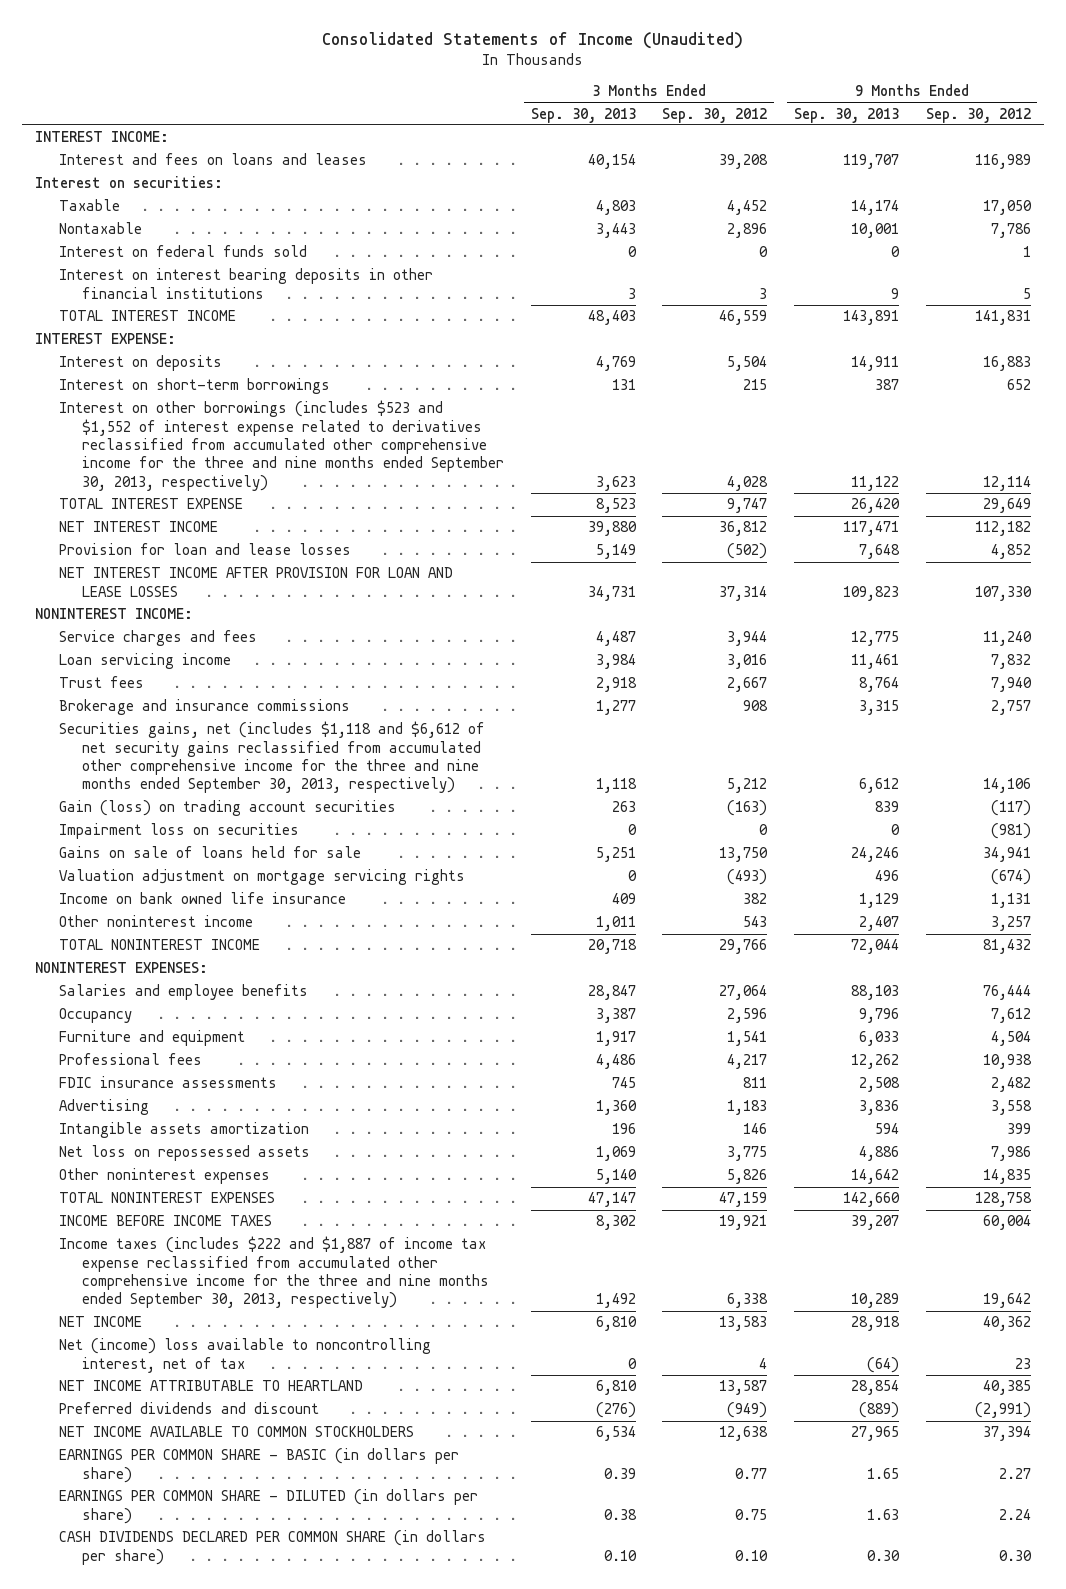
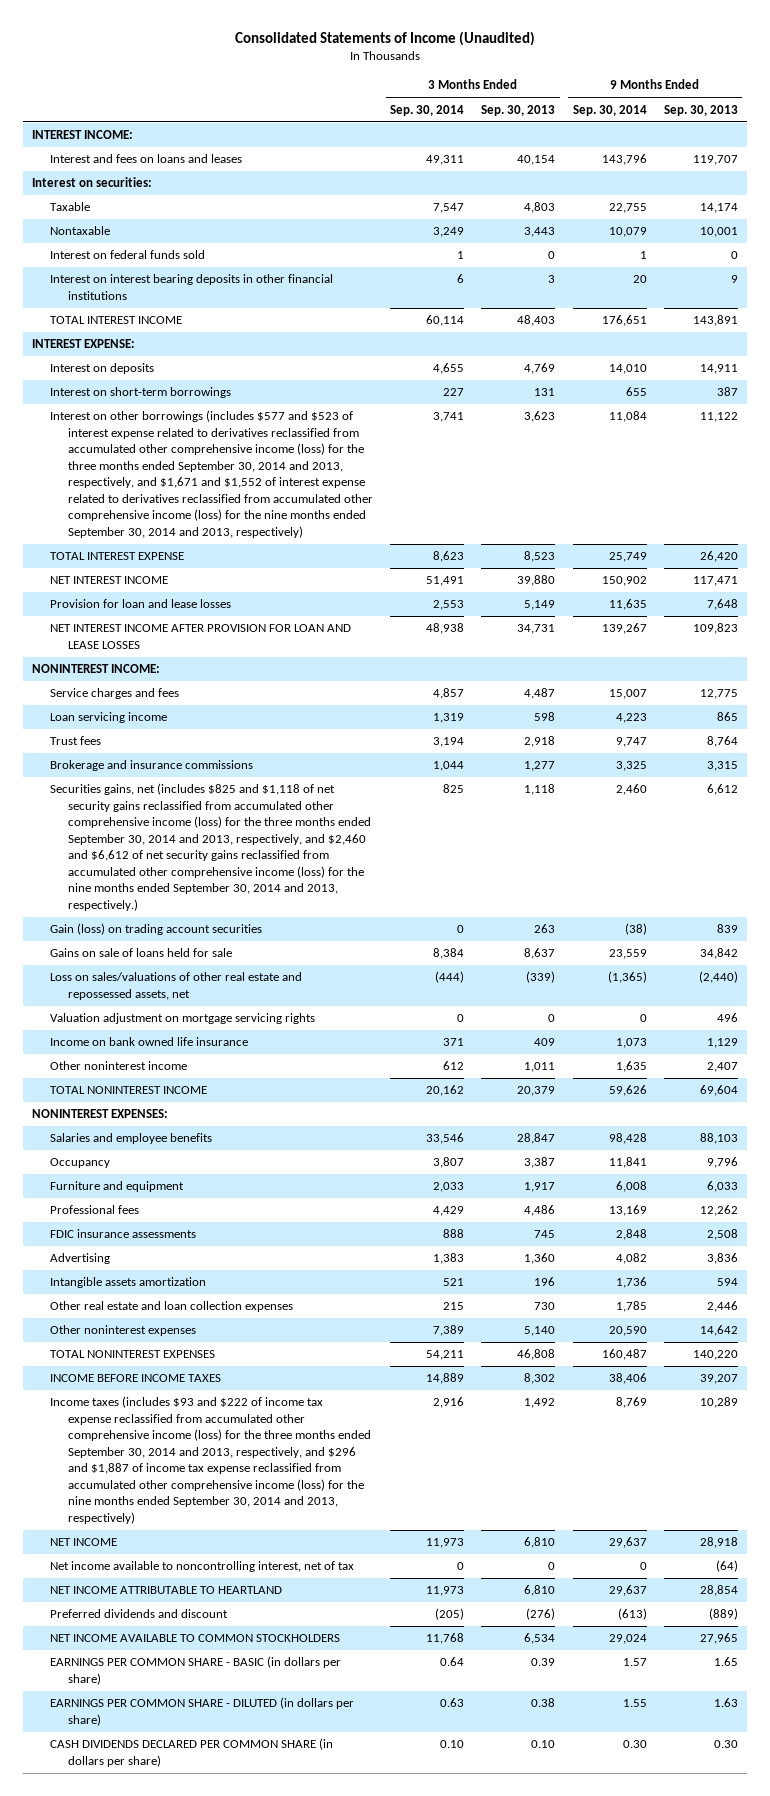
[662,107,768,123] Sep. 30, 2012 -> none
[925,107,1031,123] Sep. 30, 2012 -> none
none -> [390,104,465,116] Sep. 30, 2014
none -> [572,104,647,116] Sep. 30, 2014
[58,400,505,491] Interest on other borrowings (includes $523 and $1,552 of interest expense related to derivatives reclassified from accumulated other comprehensive income for the three and nine months ended September 30, 2013, respectively) -> [49,410,373,538] Interest on other borrowings (includes $577 and $523 of interest expense related to derivatives reclassified from accumulated other comprehensive income (loss) for the three months ended September 30, 2014 and 2013, respectively, and $1,671 and $1,552 of interest expense related to derivatives reclassified from accumulated other comprehensive income (loss) for the nine months ended September 30, 2014 and 2013, respectively)
[595,654,636,670] 3,984 -> [534,712,556,722] 598
[850,654,899,670] 11,461 -> [716,712,738,722] 865
[58,721,485,794] Securities gains, net (includes $1,118 and $6,612 of net security gains reclassified from accumulated other comprehensive income for the three and nine months ended September 30, 2013, respectively) -> [49,783,371,911] Securities gains, net (includes $825 and $1,118 of net security gains reclassified from accumulated other comprehensive income (loss) for the three months ended September 30, 2014 and 2013, respectively, and $2,460 and $6,612 of net security gains reclassified from accumulated other comprehensive income (loss) for the nine months ended September 30, 2014 and 2013, respectively.)
[58,823,299,840] Impairment loss on securities -> none
[595,847,636,863] 5,251 -> [524,948,556,960] 8,637
[850,847,899,863] 24,246 -> [699,948,738,960] 34,842
none -> [49,972,302,1000] Loss on sales/valuations of other real estate and repossessed assets, net
[587,939,637,955] 20,718 -> [517,1086,556,1097] 20,379
[850,939,899,955] 72,044 -> [699,1085,738,1097] 69,604
[58,1145,310,1162] Net loss on repossessed assets -> none
none -> [49,1301,293,1313] Other real estate and loan collection expenses
[587,1192,636,1208] 47,147 -> [517,1349,556,1361] 46,808
[842,1192,900,1208] 142,660 -> [692,1350,738,1361] 140,220
[58,1236,490,1309] Income taxes (includes $222 and $1,887 of income tax expense reclassified from accumulated other comprehensive income for the three and nine months ended September 30, 2013, respectively) -> [49,1396,371,1524] Income taxes (includes $93 and $222 of income tax expense reclassified from accumulated other comprehensive income (loss) for the three months ended September 30, 2014 and 2013, respectively, and $296 and $1,887 of income tax expense reclassified from accumulated other comprehensive income (loss) for the nine months ended September 30, 2014 and 2013, respectively)
[58,1338,431,1373] Net (income) loss available to noncontrolling interest, net of tax -> [49,1561,354,1573] Net income available to noncontrolling interest, net of tax

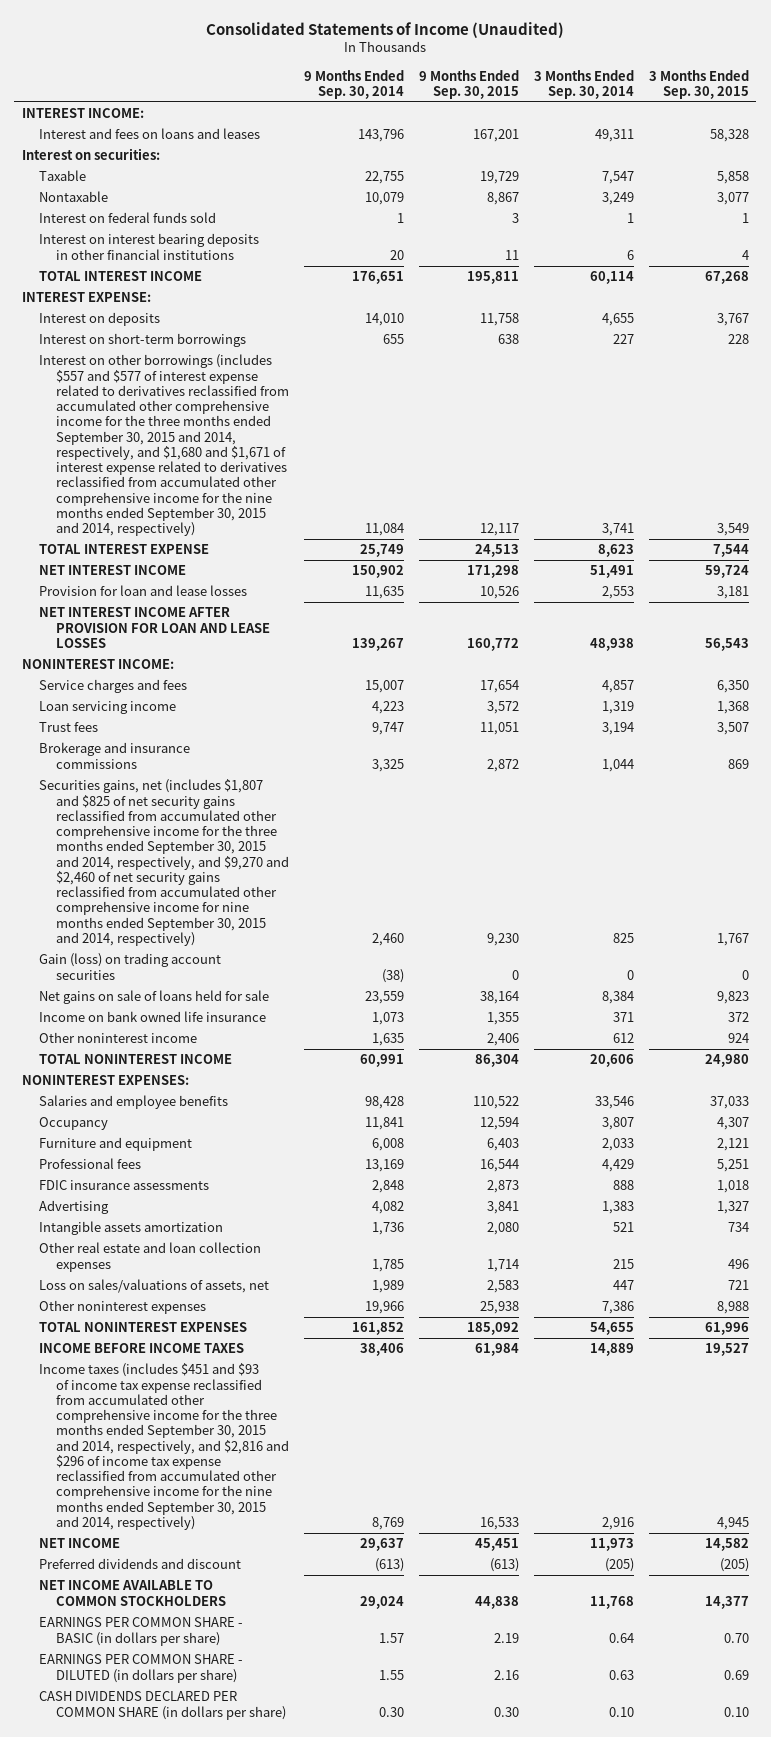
[481,104,556,116] Sep. 30, 2013 -> none
[663,104,738,116] Sep. 30, 2013 -> none
none -> [419,69,520,99] 9 Months Ended Sep. 30, 2015
none -> [648,69,749,99] 3 Months Ended Sep. 30, 2015
[49,410,373,538] Interest on other borrowings (includes $577 and $523 of interest expense related to derivatives reclassified from accumulated other comprehensive income (loss) for the three months ended September 30, 2014 and 2013, respectively, and $1,671 and $1,552 of interest expense related to derivatives reclassified from accumulated other comprehensive income (loss) for the nine months ended September 30, 2014 and 2013, respectively) -> [39,354,290,537] Interest on other borrowings (includes $557 and $577 of interest expense related to derivatives reclassified from accumulated other comprehensive income for the three months ended September 30, 2015 and 2014, respectively, and $1,680 and $1,671 of interest expense related to derivatives reclassified from accumulated other comprehensive income for the nine months ended September 30, 2015 and 2014, respectively)
[49,783,371,911] Securities gains, net (includes $825 and $1,118 of net security gains reclassified from accumulated other comprehensive income (loss) for the three months ended September 30, 2014 and 2013, respectively, and $2,460 and $6,612 of net security gains reclassified from accumulated other comprehensive income (loss) for the nine months ended September 30, 2014 and 2013, respectively.) -> [39,779,290,947] Securities gains, net (includes $1,807 and $825 of net security gains reclassified from accumulated other comprehensive income for the three months ended September 30, 2015 and 2014, respectively, and $9,270 and $2,460 of net security gains reclassified from accumulated other comprehensive income for nine months ended September 30, 2015 and 2014, respectively)
[49,972,302,1000] Loss on sales/valuations of other real estate and repossessed assets, net -> none
[49,1013,315,1025] Valuation adjustment on mortgage servicing rights -> none
[49,948,232,958] Gains on sale of loans held for sale -> [39,990,270,1005] Net gains on sale of loans held for sale
[426,1085,465,1097] 20,162 -> [589,1054,634,1068] 20,606
[608,1085,647,1097] 59,626 -> [360,1054,405,1068] 60,991
none -> [39,1279,270,1294] Loss on sales/valuations of assets, net
[433,1325,465,1337] 7,389 -> [601,1301,634,1315] 7,386
[608,1326,647,1337] 20,590 -> [365,1301,405,1315] 19,966
[426,1350,465,1361] 54,211 -> [589,1322,634,1336] 54,655
[601,1349,647,1361] 160,487 -> [352,1322,405,1336] 161,852
[49,1396,371,1524] Income taxes (includes $93 and $222 of income tax expense reclassified from accumulated other comprehensive income (loss) for the three months ended September 30, 2014 and 2013, respectively, and $296 and $1,887 of income tax expense reclassified from accumulated other comprehensive income (loss) for the nine months ended September 30, 2014 and 2013, respectively) -> [39,1363,290,1531] Income taxes (includes $451 and $93 of income tax expense reclassified from accumulated other comprehensive income for the three months ended September 30, 2015 and 2014, respectively, and $2,816 and $296 of income tax expense reclassified from accumulated other comprehensive income for the nine months ended September 30, 2015 and 2014, respectively)
[49,1561,354,1573] Net income available to noncontrolling interest, net of tax -> none
[49,1586,282,1595] NET INCOME ATTRIBUTABLE TO HEARTLAND -> none

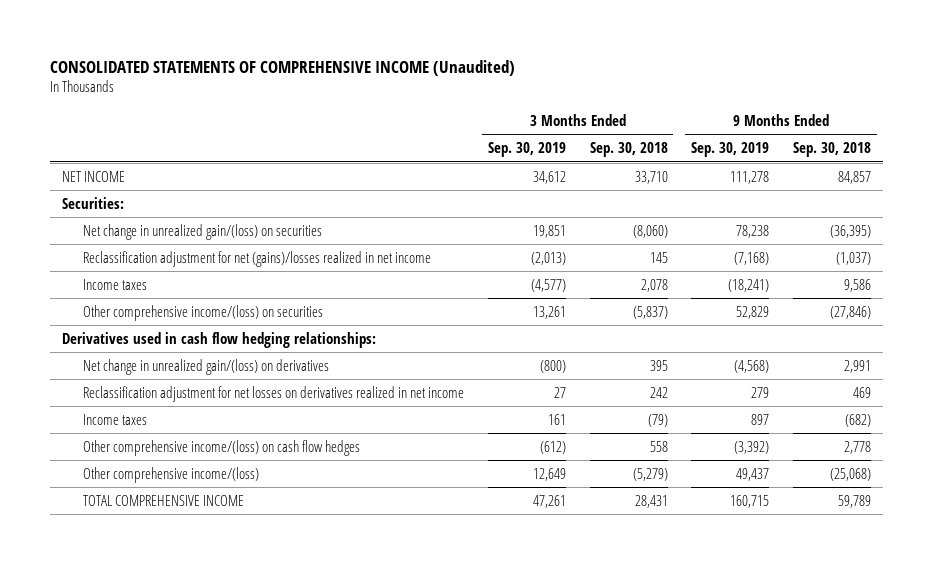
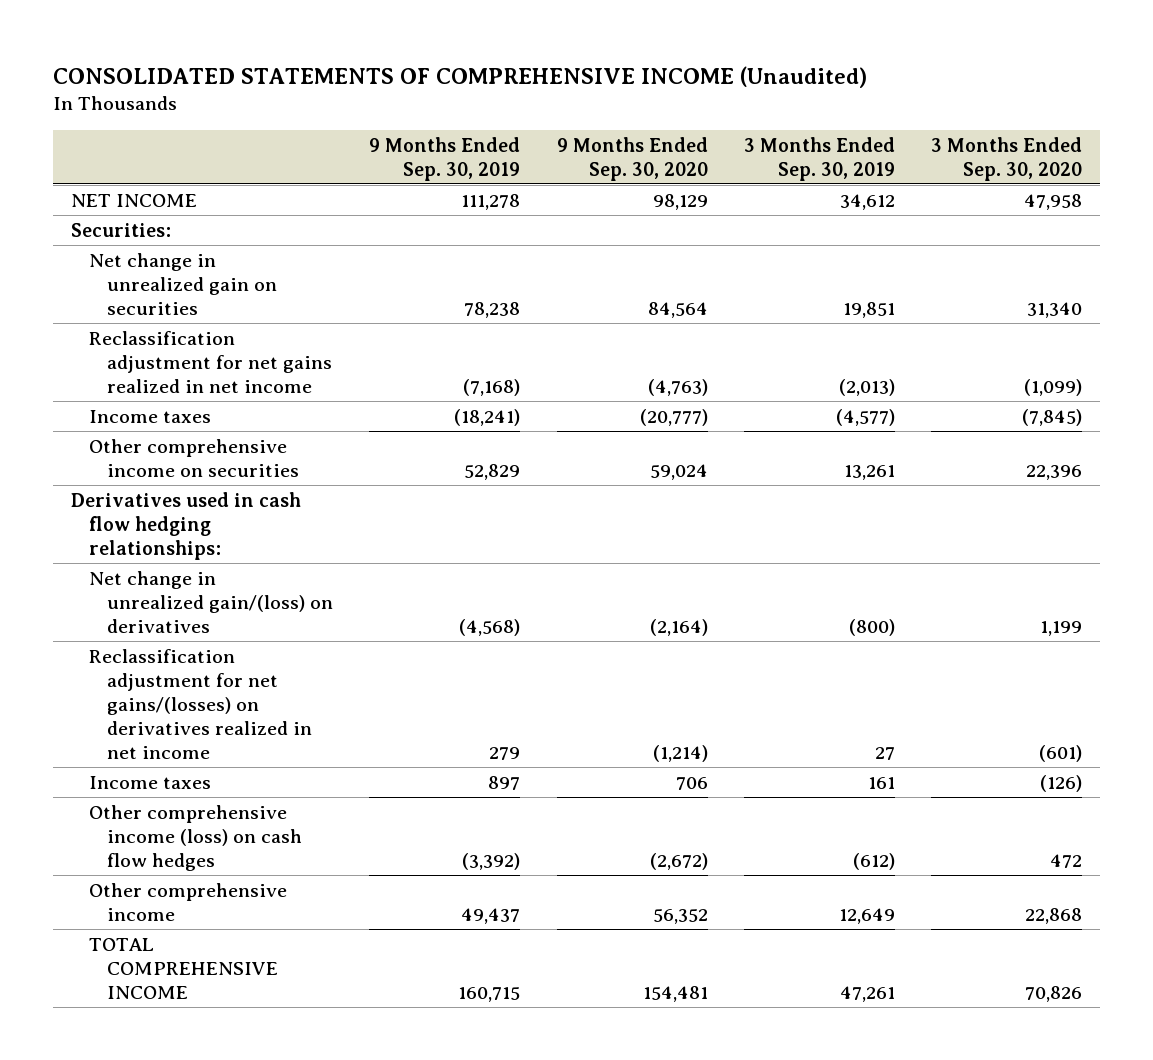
[589,142,668,158] Sep. 30, 2018 -> none
[793,142,872,158] Sep. 30, 2018 -> none
none -> [556,136,708,181] 9 Months Ended Sep. 30, 2020
none -> [931,136,1083,181] 3 Months Ended Sep. 30, 2020
[82,223,322,240] Net change in unrealized gain/(loss) on securities -> [89,252,278,315] Net change in unrealized gain on securities
[82,250,431,267] Reclassification adjustment for net (gains)/losses realized in net income -> [89,330,333,393] Reclassification adjustment for net gains realized in net income
[82,304,323,321] Other comprehensive income/(loss) on securities -> [89,438,300,477] Other comprehensive income on securities
[82,385,464,402] Reclassification adjustment for net losses on derivatives realized in net income -> [89,648,313,759] Reclassification adjustment for net gains/(losses) on derivatives realized in net income
[82,439,360,456] Other comprehensive income/(loss) on cash flow hedges -> [89,804,303,871] Other comprehensive income (loss) on cash flow hedges
[82,466,259,483] Other comprehensive income/(loss) -> [89,882,288,921] Other comprehensive income

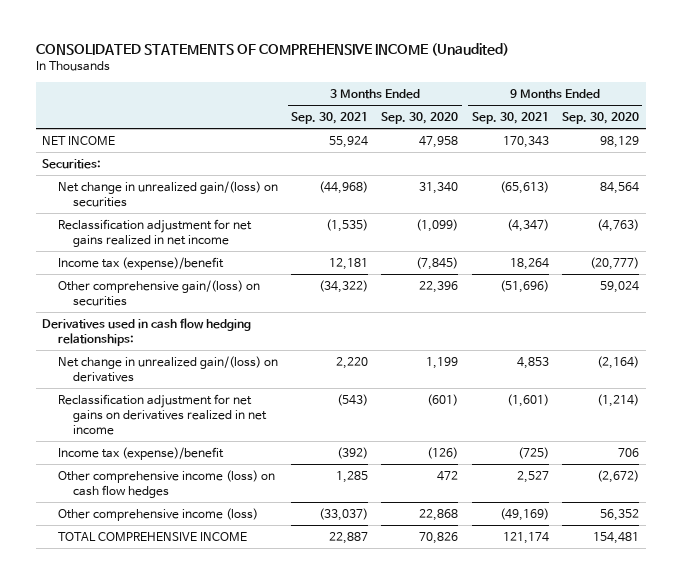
[369,136,521,181] 9 Months Ended Sep. 30, 2019 -> none
[743,136,895,181] 3 Months Ended Sep. 30, 2019 -> none
none -> [291,112,369,125] Sep. 30, 2021
none -> [471,112,549,125] Sep. 30, 2021
[89,252,278,315] Net change in unrealized gain on securities -> [57,180,278,208] Net change in unrealized gain/(loss) on securities
[89,409,212,423] Income taxes -> [57,256,224,270] Income tax (expense)/benefit
[89,438,300,477] Other comprehensive income on securities -> [57,279,260,307] Other comprehensive gain/(loss) on securities
[89,648,313,759] Reclassification adjustment for net gains/(losses) on derivatives realized in net income -> [57,393,268,436] Reclassification adjustment for net gains on derivatives realized in net income
[89,775,212,789] Income taxes -> [57,446,224,460] Income tax (expense)/benefit
[89,882,288,921] Other comprehensive income -> [57,507,258,521] Other comprehensive income (loss)

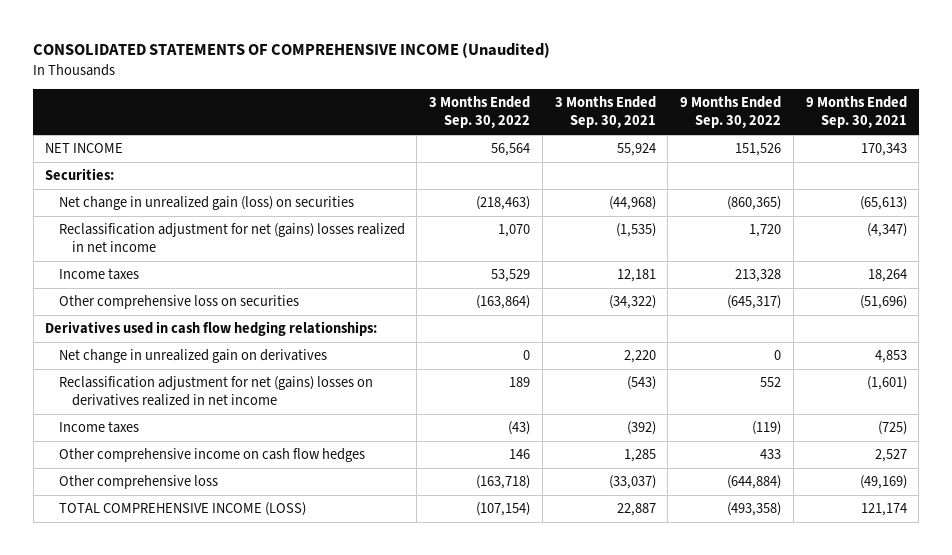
[381,112,459,125] Sep. 30, 2020 -> none
[562,112,640,125] Sep. 30, 2020 -> none
none -> [429,96,531,129] 3 Months Ended Sep. 30, 2022
none -> [680,96,782,129] 9 Months Ended Sep. 30, 2022
[57,180,278,208] Net change in unrealized gain/(loss) on securities -> [58,196,354,211] Net change in unrealized gain (loss) on securities
[57,218,252,248] Reclassification adjustment for net gains realized in net income -> [58,223,405,253] Reclassification adjustment for net (gains) losses realized in net income
[57,256,224,270] Income tax (expense)/benefit -> [58,268,139,281] Income taxes
[57,279,260,307] Other comprehensive gain/(loss) on securities -> [58,295,299,310] Other comprehensive loss on securities
[57,355,278,383] Net change in unrealized gain/(loss) on derivatives -> [58,349,327,364] Net change in unrealized gain on derivatives
[57,393,268,436] Reclassification adjustment for net gains on derivatives realized in net income -> [58,376,373,407] Reclassification adjustment for net (gains) losses on derivatives realized in net income
[57,446,224,460] Income tax (expense)/benefit -> [58,421,139,434] Income taxes
[57,469,275,499] Other comprehensive income (loss) on cash flow hedges -> [58,448,365,463] Other comprehensive income on cash flow hedges
[57,507,258,521] Other comprehensive income (loss) -> [58,475,218,490] Other comprehensive loss
[57,531,247,541] TOTAL COMPREHENSIVE INCOME -> [58,502,306,517] TOTAL COMPREHENSIVE INCOME (LOSS)

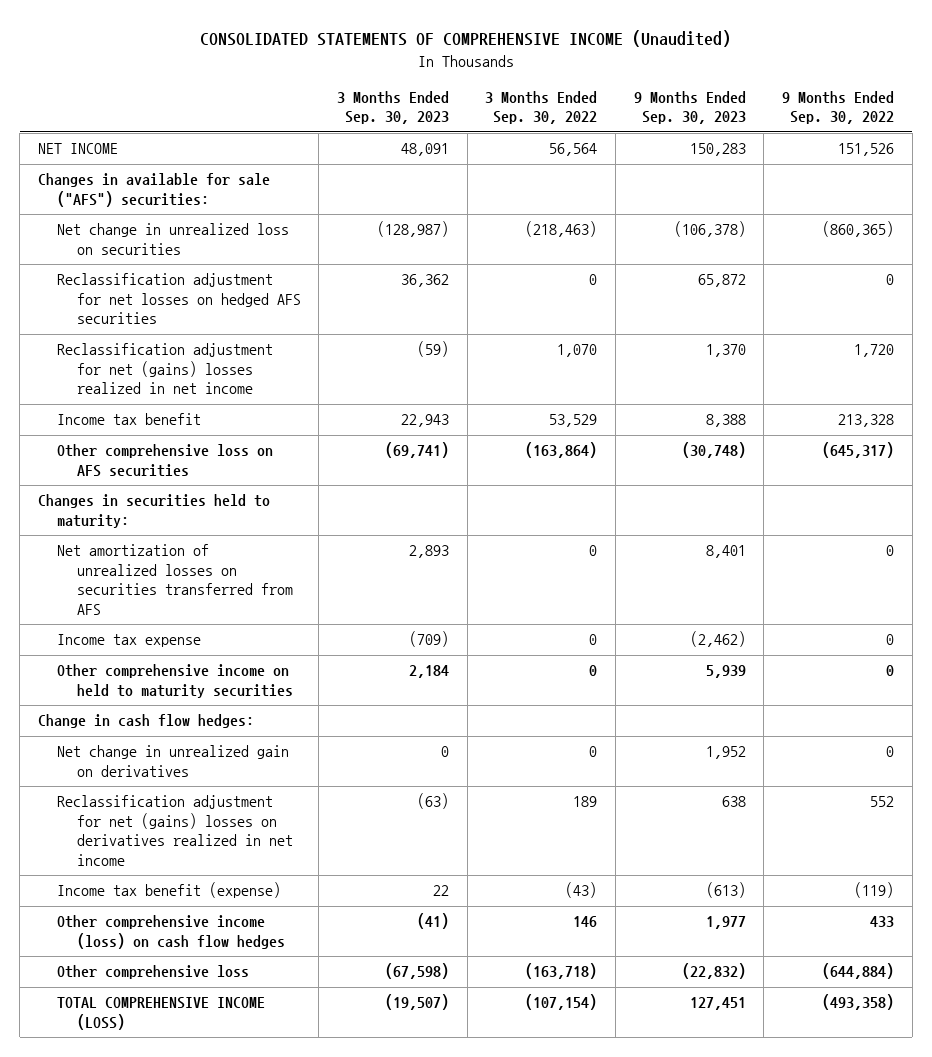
[554,96,656,129] 3 Months Ended Sep. 30, 2021 -> none
[805,96,907,129] 9 Months Ended Sep. 30, 2021 -> none
none -> [337,90,450,125] 3 Months Ended Sep. 30, 2023
none -> [633,90,746,125] 9 Months Ended Sep. 30, 2023
[45,168,115,181] Securities: -> [38,173,271,207] Changes in available for sale ("AFS") securities:
[58,196,354,211] Net change in unrealized gain (loss) on securities -> [57,223,290,255] Net change in unrealized loss on securities
none -> [57,273,301,325] Reclassification adjustment for net losses on hedged AFS securities
[58,268,139,281] Income taxes -> [57,413,202,426] Income tax benefit
[58,295,299,310] Other comprehensive loss on securities -> [57,444,274,477] Other comprehensive loss on AFS securities
none -> [38,494,271,528] Changes in securities held to maturity:
none -> [57,544,293,615] Net amortization of unrealized losses on securities transferred from AFS
none -> [57,634,202,648] Income tax expense
none -> [57,664,293,698] Other comprehensive income on held to maturity securities
[45,321,378,337] Derivatives used in cash flow hedging relationships: -> [38,714,255,729] Change in cash flow hedges:
[58,421,139,434] Income taxes -> [57,882,282,899] Income tax benefit (expense)
[58,448,365,463] Other comprehensive income on cash flow hedges -> [57,915,285,949] Other comprehensive income (loss) on cash flow hedges

